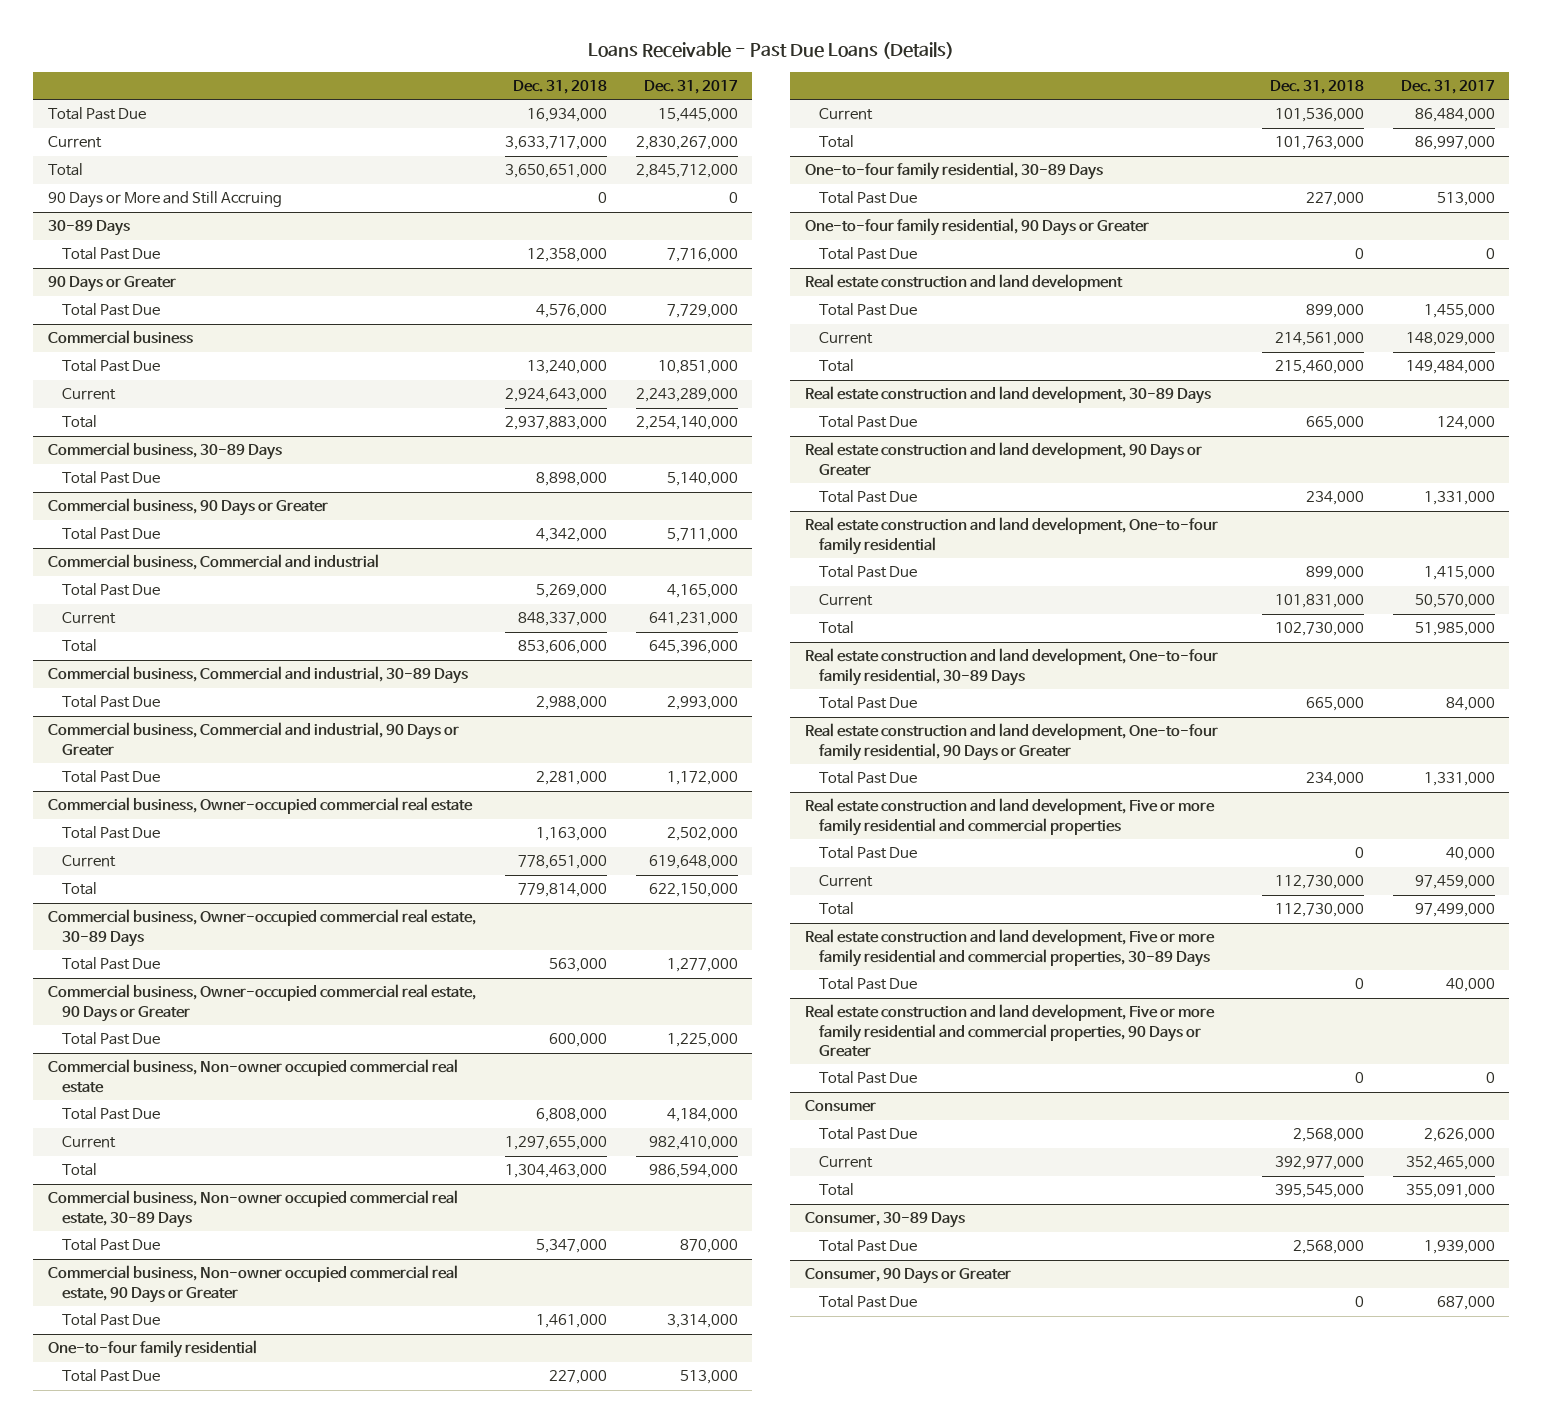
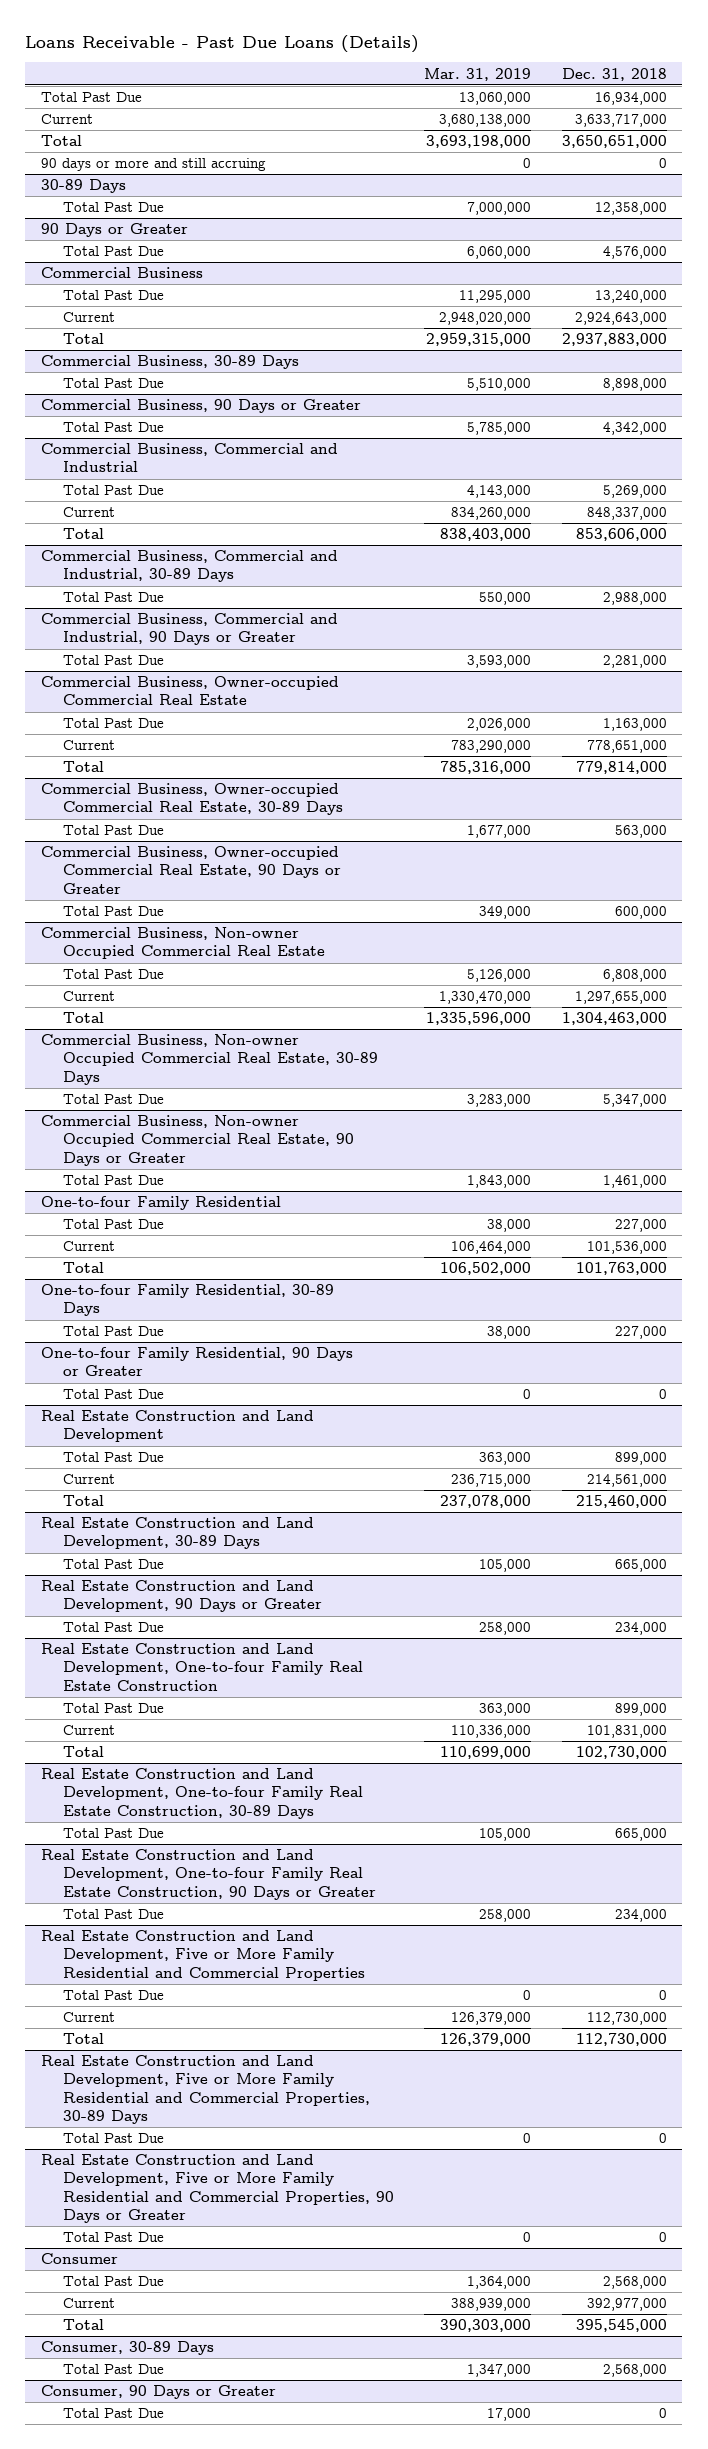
[643,79,738,94] Dec. 31, 2017 -> none
none -> [424,67,532,81] Mar. 31, 2019
[47,191,282,209] 90 Days or More and Still Accruing -> [40,158,266,172] 90 days or more and still accruing
[47,330,193,345] Commercial business -> [40,267,203,279] Commercial Business
[47,442,282,461] Commercial business, 30-89 Days -> [40,355,299,370] Commercial Business, 30-89 Days
[47,498,328,517] Commercial business, 90 Days or Greater -> [40,399,361,414] Commercial Business, 90 Days or Greater
[47,554,379,571] Commercial business, Commercial and industrial -> [40,443,338,473] Commercial Business, Commercial and Industrial
[47,666,468,685] Commercial business, Commercial and industrial, 30-89 Days -> [40,550,338,583] Commercial Business, Commercial and Industrial, 30-89 Days
[47,722,459,756] Commercial business, Commercial and industrial, 90 Days or Greater -> [40,613,338,646] Commercial Business, Commercial and Industrial, 90 Days or Greater
[47,797,473,815] Commercial business, Owner-occupied commercial real estate -> [40,676,339,706] Commercial Business, Owner-occupied Commercial Real Estate
[47,909,476,947] Commercial business, Owner-occupied commercial real estate, 30-89 Days -> [40,783,343,816] Commercial Business, Owner-occupied Commercial Real Estate, 30-89 Days
[47,984,476,1022] Commercial business, Owner-occupied commercial real estate, 90 Days or Greater -> [40,846,341,894] Commercial Business, Owner-occupied Commercial Real Estate, 90 Days or Greater
[47,1059,458,1093] Commercial business, Non-owner occupied commercial real estate -> [40,927,325,960] Commercial Business, Non-owner Occupied Commercial Real Estate
[47,1190,458,1228] Commercial business, Non-owner occupied commercial real estate, 30-89 Days -> [40,1034,378,1085] Commercial Business, Non-owner Occupied Commercial Real Estate, 30-89 Days
[47,1265,458,1303] Commercial business, Non-owner occupied commercial real estate, 90 Days or Greater -> [40,1115,354,1166] Commercial Business, Non-owner Occupied Commercial Real Estate, 90 Days or Greater
[47,1340,257,1359] One-to-four family residential -> [40,1196,281,1211] One-to-four Family Residential
[804,162,1103,181] One-to-four family residential, 30-89 Days -> [40,1284,334,1317] One-to-four Family Residential, 30-89 Days
[804,218,1149,237] One-to-four family residential, 90 Days or Greater -> [40,1347,353,1377] One-to-four Family Residential, 90 Days or Greater
[804,274,1123,292] Real estate construction and land development -> [40,1410,314,1443] Real Estate Construction and Land Development
[804,386,1211,405] Real estate construction and land development, 30-89 Days -> [40,1517,314,1550] Real Estate Construction and Land Development, 30-89 Days
[804,442,1202,476] Real estate construction and land development, 90 Days or Greater -> [40,1580,322,1613] Real Estate Construction and Land Development, 90 Days or Greater
[804,517,1218,555] Real estate construction and land development, One-to-four family residential -> [40,1643,363,1691] Real Estate Construction and Land Development, One-to-four Family Real Estate Construction
[804,648,1218,686] Real estate construction and land development, One-to-four family residential, 30-89 Days -> [40,1768,363,1819] Real Estate Construction and Land Development, One-to-four Family Real Estate Construction, 30-89 Days
[804,723,1218,761] Real estate construction and land development, One-to-four family residential, 90 Days or Greater -> [40,1849,376,1900] Real Estate Construction and Land Development, One-to-four Family Real Estate Construction, 90 Days or Greater
[804,798,1215,836] Real estate construction and land development, Five or more family residential and commercial properties -> [40,1930,365,1981] Real Estate Construction and Land Development, Five or More Family Residential and Commercial Properties
[804,929,1215,967] Real estate construction and land development, Five or more family residential and commercial properties, 30-89 Days -> [40,2055,370,2124] Real Estate Construction and Land Development, Five or More Family Residential and Commercial Properties, 30-89 Days
[804,1004,1215,1057] Real estate construction and land development, Five or more family residential and commercial properties, 90 Days or Greater -> [40,2154,394,2223] Real Estate Construction and Land Development, Five or More Family Residential and Commercial Properties, 90 Days or Greater

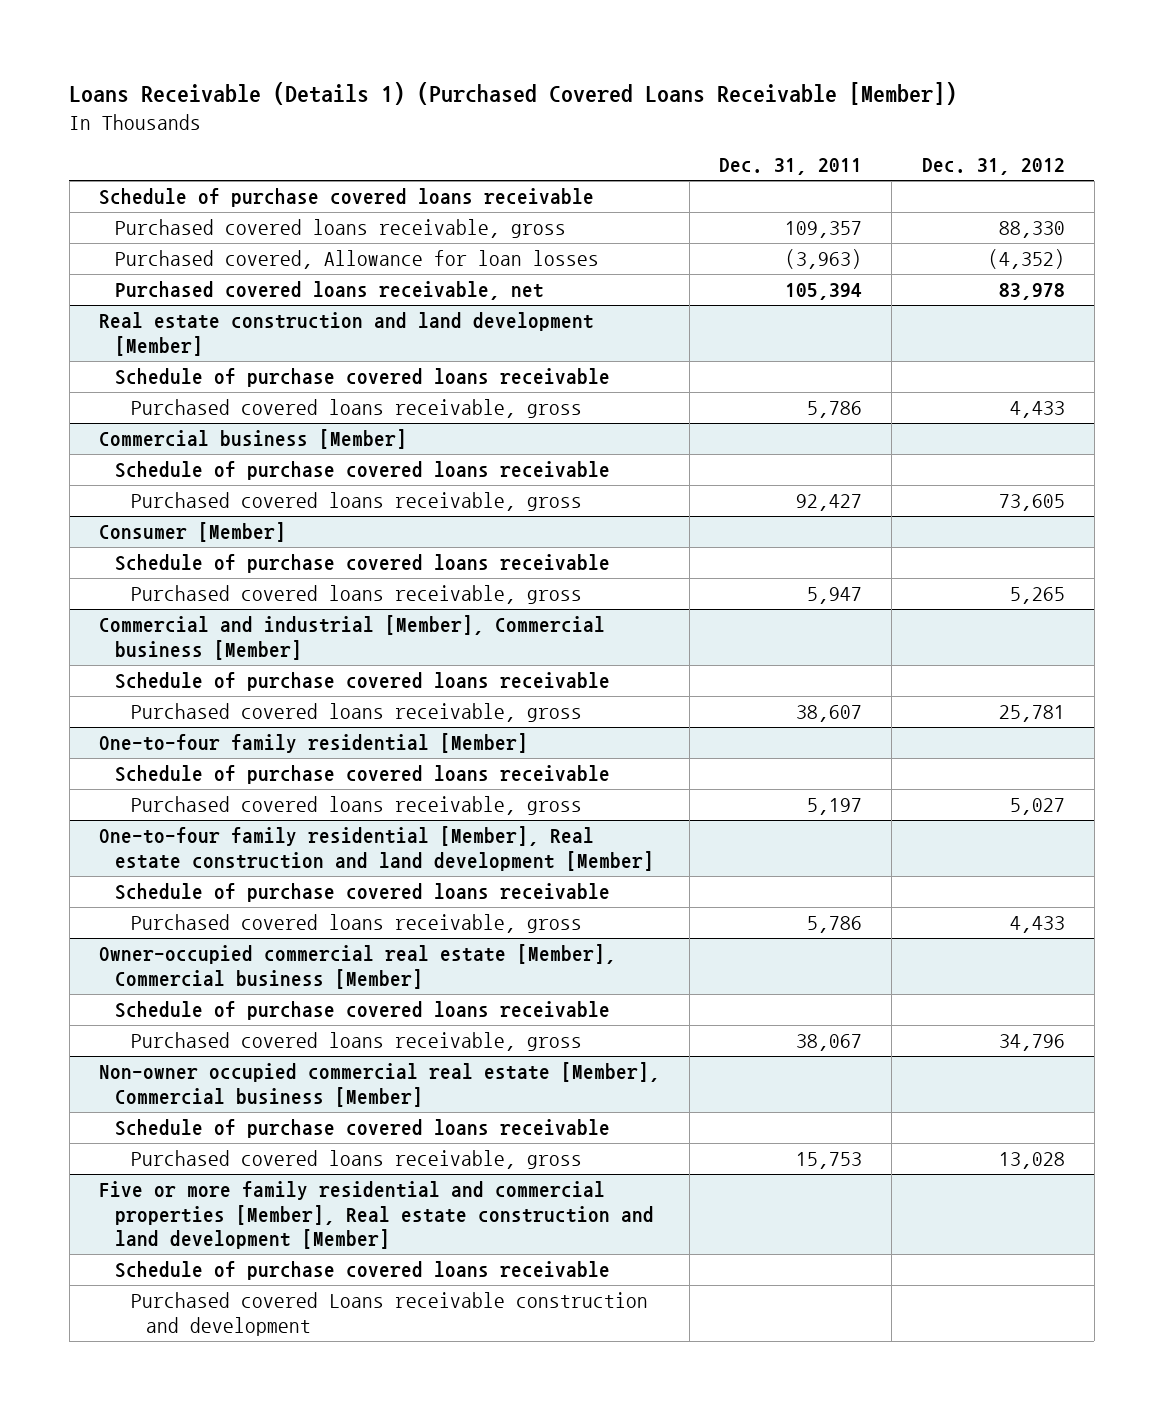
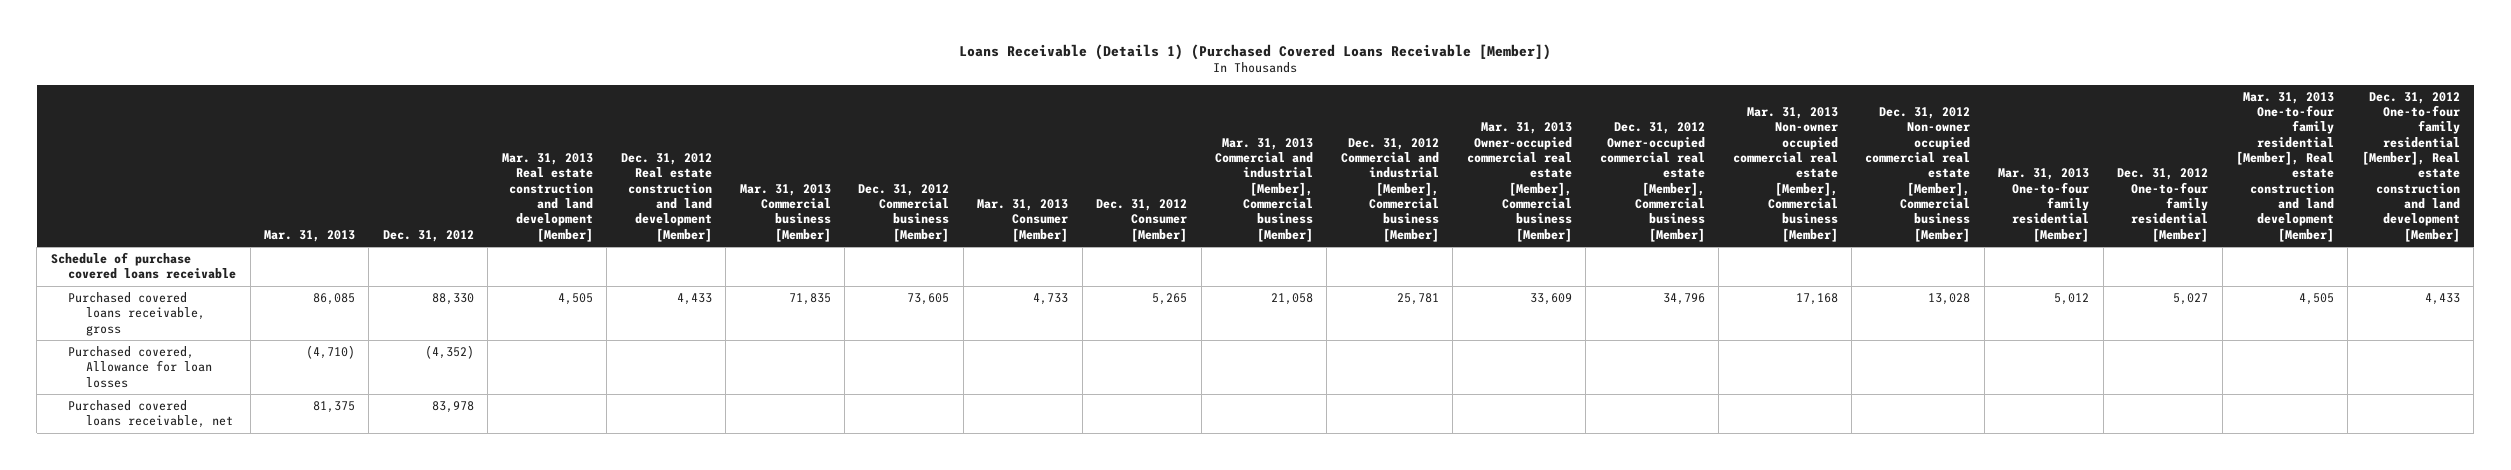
[719,158,863,176] Dec. 31, 2011 -> none
none -> [264,229,356,242] Mar. 31, 2013
none -> [501,152,593,242] Mar. 31, 2013 Real estate construction and land development [Member]
none -> [620,152,712,242] Dec. 31, 2012 Real estate construction and land development [Member]
none -> [739,183,831,242] Mar. 31, 2013 Commercial business [Member]
none -> [858,183,950,242] Dec. 31, 2012 Commercial business [Member]
none -> [977,198,1069,242] Mar. 31, 2013 Consumer [Member]
none -> [1096,198,1188,242] Dec. 31, 2012 Consumer [Member]
none -> [1215,137,1314,242] Mar. 31, 2013 Commercial and industrial [Member], Commercial business [Member]
none -> [1340,137,1439,242] Dec. 31, 2012 Commercial and industrial [Member], Commercial business [Member]
none -> [1466,122,1572,242] Mar. 31, 2013 Owner-occupied commercial real estate [Member], Commercial business [Member]
none -> [1599,122,1705,242] Dec. 31, 2012 Owner-occupied commercial real estate [Member], Commercial business [Member]
none -> [1732,106,1838,242] Mar. 31, 2013 Non-owner occupied commercial real estate [Member], Commercial business [Member]
none -> [1865,106,1971,242] Dec. 31, 2012 Non-owner occupied commercial real estate [Member], Commercial business [Member]
none -> [1998,168,2090,242] Mar. 31, 2013 One-to-four family residential [Member]
none -> [2117,168,2209,242] Dec. 31, 2012 One-to-four family residential [Member]
none -> [2236,91,2335,242] Mar. 31, 2013 One-to-four family residential [Member], Real estate construction and land development [Member]
none -> [2361,91,2460,242] Dec. 31, 2012 One-to-four family residential [Member], Real estate construction and land development [Member]
[98,312,594,356] Real estate construction and land development [Member] -> none
[114,368,610,388] Schedule of purchase covered loans receivable -> none
[130,399,582,419] Purchased covered loans receivable, gross -> none
[98,429,407,450] Commercial business [Member] -> none
[114,461,610,481] Schedule of purchase covered loans receivable -> none
[130,492,582,512] Purchased covered loans receivable, gross -> none
[98,522,286,543] Consumer [Member] -> none
[114,554,610,574] Schedule of purchase covered loans receivable -> none
[130,585,582,605] Purchased covered loans receivable, gross -> none
[98,615,605,660] Commercial and industrial [Member], Commercial business [Member] -> none
[114,672,610,692] Schedule of purchase covered loans receivable -> none
[130,703,582,723] Purchased covered loans receivable, gross -> none
[98,733,528,754] One-to-four family residential [Member] -> none
[114,765,610,785] Schedule of purchase covered loans receivable -> none
[130,796,582,816] Purchased covered loans receivable, gross -> none
[98,826,654,871] One-to-four family residential [Member], Real estate construction and land development [Member] -> none
[114,883,610,903] Schedule of purchase covered loans receivable -> none
[130,914,582,934] Purchased covered loans receivable, gross -> none
[98,944,616,989] Owner-occupied commercial real estate [Member], Commercial business [Member] -> none
[114,1001,610,1021] Schedule of purchase covered loans receivable -> none
[130,1032,582,1052] Purchased covered loans receivable, gross -> none
[98,1062,660,1107] Non-owner occupied commercial real estate [Member], Commercial business [Member] -> none
[114,1119,610,1139] Schedule of purchase covered loans receivable -> none
[130,1150,582,1170] Purchased covered loans receivable, gross -> none
[98,1181,654,1250] Five or more family residential and commercial properties [Member], Real estate construction and land development [Member] -> none
[114,1261,610,1281] Schedule of purchase covered loans receivable -> none
[130,1292,648,1336] Purchased covered Loans receivable construction and development -> none

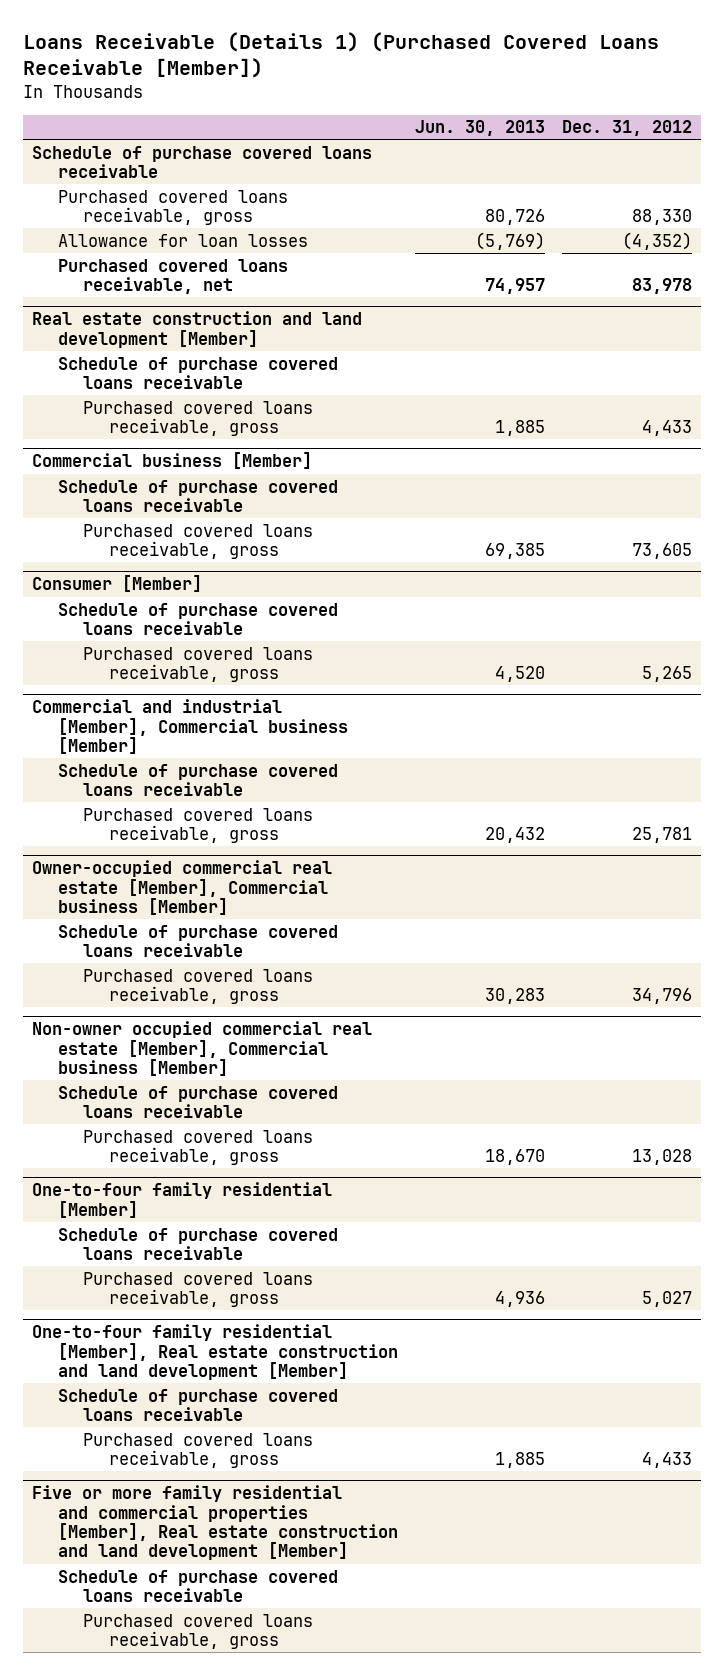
[264,229,356,242] Mar. 31, 2013 -> none
[501,152,593,242] Mar. 31, 2013 Real estate construction and land development [Member] -> none
[620,152,712,242] Dec. 31, 2012 Real estate construction and land development [Member] -> none
[739,183,831,242] Mar. 31, 2013 Commercial business [Member] -> none
[858,183,950,242] Dec. 31, 2012 Commercial business [Member] -> none
[977,198,1069,242] Mar. 31, 2013 Consumer [Member] -> none
[1096,198,1188,242] Dec. 31, 2012 Consumer [Member] -> none
[1215,137,1314,242] Mar. 31, 2013 Commercial and industrial [Member], Commercial business [Member] -> none
[1340,137,1439,242] Dec. 31, 2012 Commercial and industrial [Member], Commercial business [Member] -> none
[1466,122,1572,242] Mar. 31, 2013 Owner-occupied commercial real estate [Member], Commercial business [Member] -> none
[1599,122,1705,242] Dec. 31, 2012 Owner-occupied commercial real estate [Member], Commercial business [Member] -> none
[1732,106,1838,242] Mar. 31, 2013 Non-owner occupied commercial real estate [Member], Commercial business [Member] -> none
[1865,106,1971,242] Dec. 31, 2012 Non-owner occupied commercial real estate [Member], Commercial business [Member] -> none
[1998,168,2090,242] Mar. 31, 2013 One-to-four family residential [Member] -> none
[2117,168,2209,242] Dec. 31, 2012 One-to-four family residential [Member] -> none
[2236,91,2335,242] Mar. 31, 2013 One-to-four family residential [Member], Real estate construction and land development [Member] -> none
[2361,91,2460,242] Dec. 31, 2012 One-to-four family residential [Member], Real estate construction and land development [Member] -> none
none -> [415,120,546,137] Jun. 30, 2013
[68,346,212,388] Purchased covered, Allowance for loan losses -> [57,233,308,247] Allowance for loan losses
none -> [31,311,362,348] Real estate construction and land development [Member]
none -> [57,356,338,389] Schedule of purchase covered loans receivable
none -> [83,400,314,436] Purchased covered loans receivable, gross
none -> [31,452,312,470] Commercial business [Member]
none -> [57,479,338,512] Schedule of purchase covered loans receivable
none -> [83,523,314,559] Purchased covered loans receivable, gross
none -> [31,575,202,593] Consumer [Member]
none -> [57,602,338,635] Schedule of purchase covered loans receivable
none -> [83,646,314,682] Purchased covered loans receivable, gross
none -> [31,699,348,755] Commercial and industrial [Member], Commercial business [Member]
none -> [57,763,338,796] Schedule of purchase covered loans receivable
none -> [83,807,314,843] Purchased covered loans receivable, gross
none -> [31,860,332,916] Owner-occupied commercial real estate [Member], Commercial business [Member]
none -> [57,924,338,957] Schedule of purchase covered loans receivable
none -> [83,968,314,1004] Purchased covered loans receivable, gross
none -> [31,1021,372,1077] Non-owner occupied commercial real estate [Member], Commercial business [Member]
none -> [57,1085,338,1118] Schedule of purchase covered loans receivable
none -> [83,1129,314,1165] Purchased covered loans receivable, gross
none -> [31,1182,332,1218] One-to-four family residential [Member]
none -> [57,1227,338,1260] Schedule of purchase covered loans receivable
none -> [83,1271,314,1307] Purchased covered loans receivable, gross
none -> [31,1324,398,1381] One-to-four family residential [Member], Real estate construction and land development [Member]
none -> [57,1388,338,1421] Schedule of purchase covered loans receivable
none -> [83,1432,314,1468] Purchased covered loans receivable, gross
none -> [31,1485,398,1561] Five or more family residential and commercial properties [Member], Real estate construction and land development [Member]
none -> [57,1569,338,1602] Schedule of purchase covered loans receivable
none -> [83,1613,314,1649] Purchased covered loans receivable, gross

